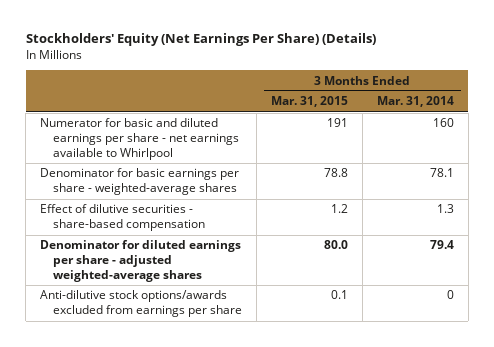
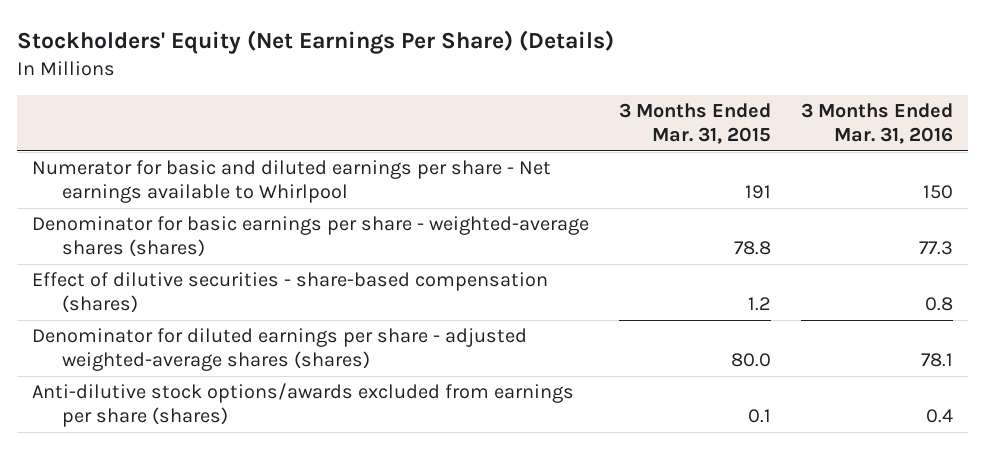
[376,96,454,108] Mar. 31, 2014 -> none
none -> [800,103,953,144] 3 Months Ended Mar. 31, 2016
[40,118,240,160] Numerator for basic and diluted earnings per share - net earnings available to Whirlpool -> [31,160,551,204] Numerator for basic and diluted earnings per share - Net earnings available to Whirlpool
[40,168,240,196] Denominator for basic earnings per share - weighted-average shares -> [31,216,589,258] Denominator for basic earnings per share - weighted-average shares (shares)
[40,204,206,232] Effect of dilutive securities - share-based compensation -> [31,272,548,314] Effect of dilutive securities - share-based compensation (shares)
[40,240,242,282] Denominator for diluted earnings per share - adjusted weighted-average shares -> [31,328,527,372] Denominator for diluted earnings per share - adjusted weighted-average shares (shares)
[40,290,243,318] Anti-dilutive stock options/awards excluded from earnings per share -> [31,383,574,428] Anti-dilutive stock options/awards excluded from earnings per share (shares)

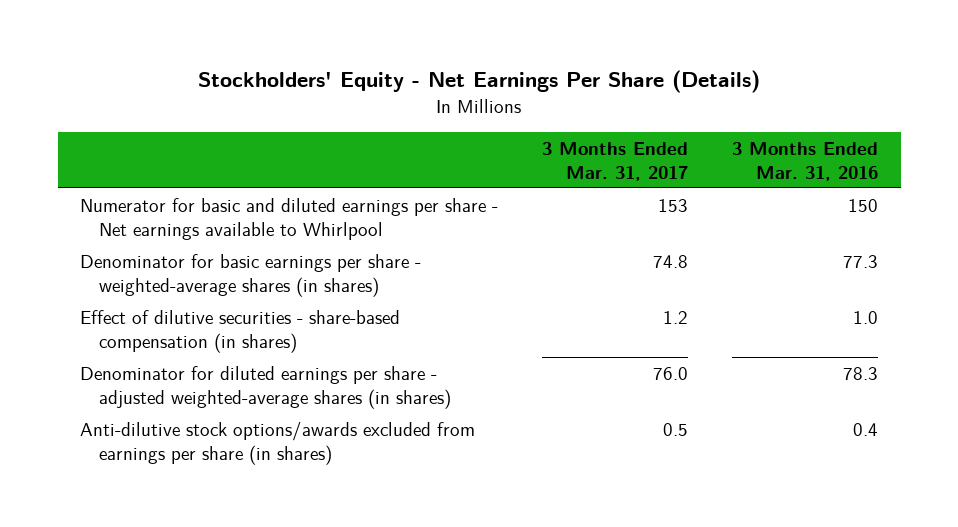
[16,29,614,54] Stockholders' Equity (Net Earnings Per Share) (Details) -> [198,70,761,94] Stockholders' Equity - Net Earnings Per Share (Details)
[618,103,771,144] 3 Months Ended Mar. 31, 2015 -> none
none -> [542,141,689,181] 3 Months Ended Mar. 31, 2017
[31,216,589,258] Denominator for basic earnings per share - weighted-average shares (shares) -> [79,253,421,297] Denominator for basic earnings per share - weighted-average shares (in shares)
[31,272,548,314] Effect of dilutive securities - share-based compensation (shares) -> [79,309,400,353] Effect of dilutive securities - share-based compensation (in shares)
[924,297,953,312] 0.8 -> [853,310,879,324] 1.0
[31,328,527,372] Denominator for diluted earnings per share - adjusted weighted-average shares (shares) -> [79,365,451,409] Denominator for diluted earnings per share - adjusted weighted-average shares (in shares)
[920,353,953,368] 78.1 -> [843,366,879,380] 78.3
[31,383,574,428] Anti-dilutive stock options/awards excluded from earnings per share (shares) -> [79,420,475,465] Anti-dilutive stock options/awards excluded from earnings per share (in shares)

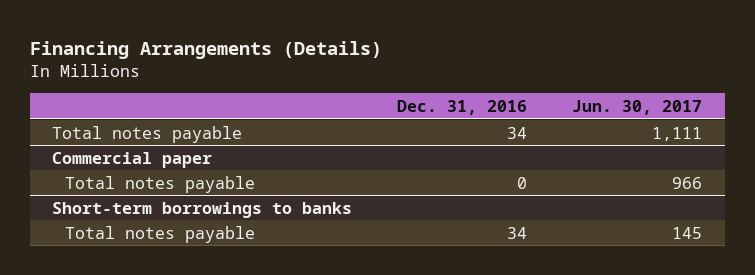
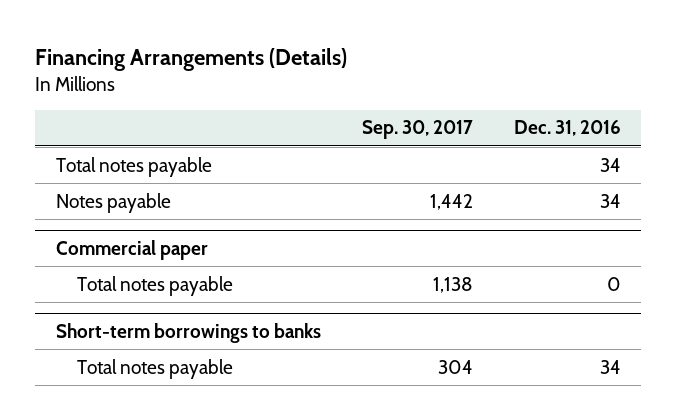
[572,100,703,116] Jun. 30, 2017 -> none
none -> [361,120,473,140] Sep. 30, 2017
none -> [55,192,171,213] Notes payable

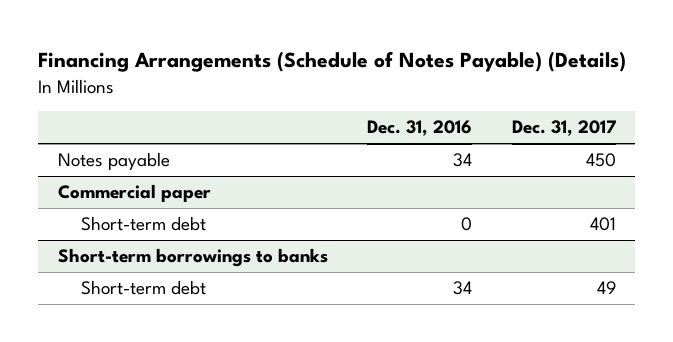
[35,47,348,71] Financing Arrangements (Details) -> [37,51,626,73] Financing Arrangements (Schedule of Notes Payable) (Details)
[361,120,473,140] Sep. 30, 2017 -> none
none -> [511,120,616,137] Dec. 31, 2017
[55,156,212,177] Total notes payable -> none
[77,275,234,296] Total notes payable -> [80,216,206,232] Short-term debt
[77,358,234,379] Total notes payable -> [80,280,206,296] Short-term debt

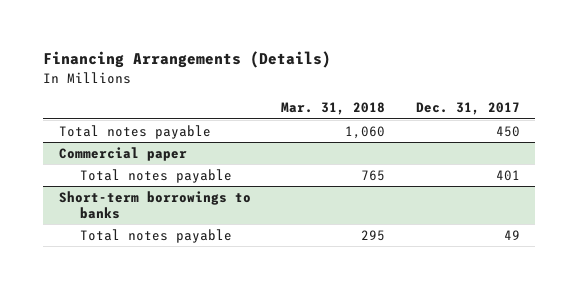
[37,51,626,73] Financing Arrangements (Schedule of Notes Payable) (Details) -> [43,51,332,69] Financing Arrangements (Details)
[367,120,473,137] Dec. 31, 2016 -> none
none -> [281,102,386,116] Mar. 31, 2018
[57,152,170,171] Notes payable -> [58,125,211,140] Total notes payable
[80,216,206,232] Short-term debt -> [80,169,233,184] Total notes payable
[80,280,206,296] Short-term debt -> [80,229,233,244] Total notes payable

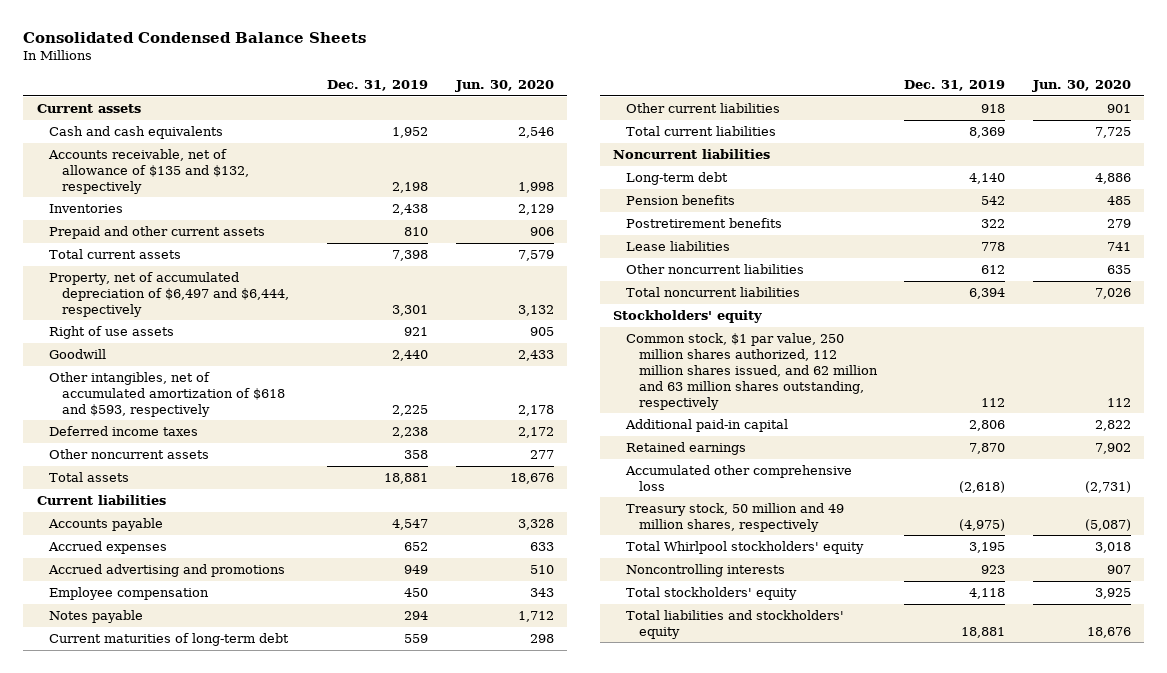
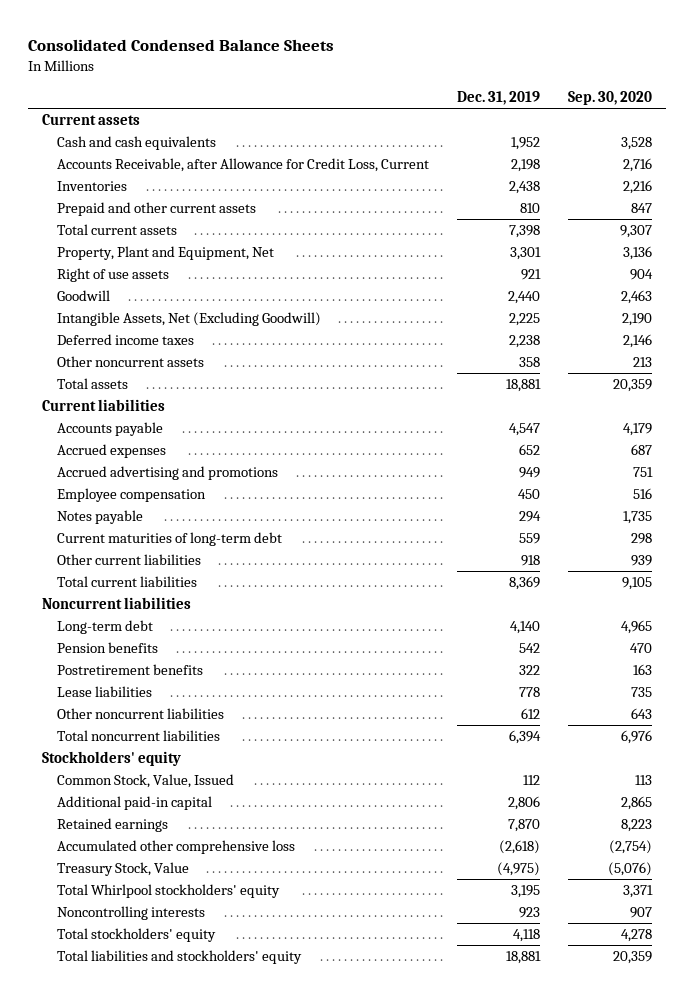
[454,80,554,93] Jun. 30, 2020 -> none
none -> [568,91,653,106] Sep. 30, 2020
[48,149,249,194] Accounts receivable, net of allowance of $135 and $132, respectively -> [57,158,430,173] Accounts Receivable, after Allowance for Credit Loss, Current
[49,272,289,317] Property, net of accumulated depreciation of $6,497 and $6,444, respectively -> [57,246,275,261] Property, Plant and Equipment, Net
[49,372,285,417] Other intangibles, net of accumulated amortization of $618 and $593, respectively -> [57,312,322,327] Intangible Assets, Net (Excluding Goodwill)
[626,333,878,410] Common stock, $1 par value, 250 million shares authorized, 112 million shares issued, and 62 million and 63 million shares outstanding, respectively -> [57,774,235,789] Common Stock, Value, Issued
[626,503,845,532] Treasury stock, 50 million and 49 million shares, respectively -> [57,862,190,877] Treasury Stock, Value

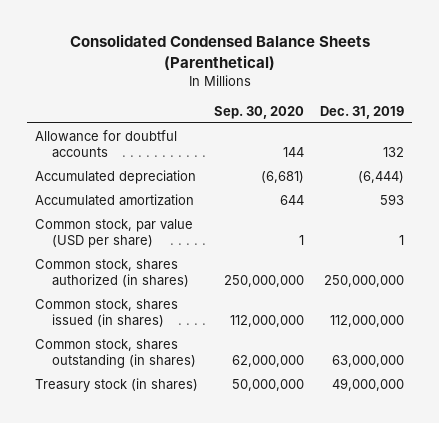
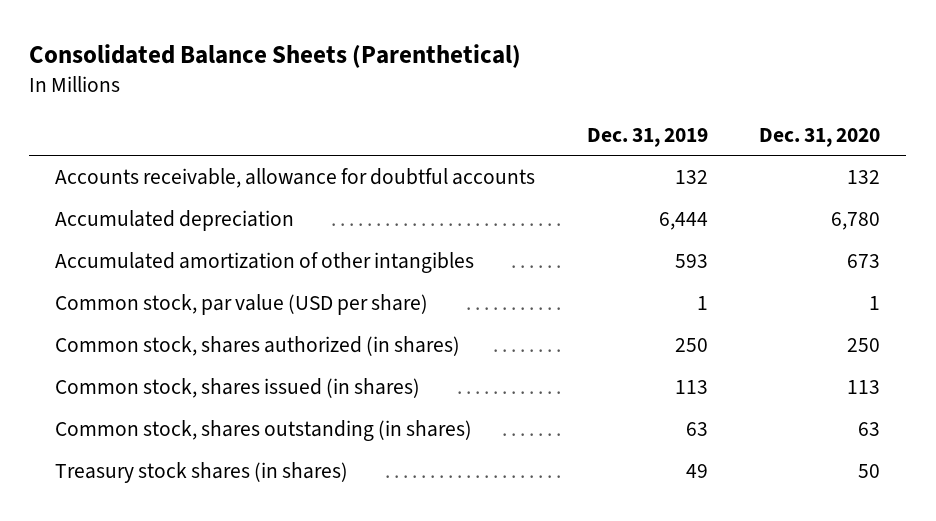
[69,34,370,70] Consolidated Condensed Balance Sheets (Parenthetical) -> [29,43,522,68] Consolidated Balance Sheets (Parenthetical)
[214,105,305,119] Sep. 30, 2020 -> none
none -> [759,127,881,147] Dec. 31, 2020
[34,129,177,158] Allowance for doubtful accounts -> [55,168,536,189] Accounts receivable, allowance for doubtful accounts
[358,170,405,183] (6,444) -> [658,212,708,231] 6,444
[34,193,194,206] Accumulated amortization -> [55,252,475,274] Accumulated amortization of other intangibles
[324,274,405,287] 250,000,000 -> [674,338,708,353] 250
[330,314,405,327] 112,000,000 -> [674,380,708,395] 113
[332,354,405,367] 63,000,000 -> [685,422,708,437] 63
[34,377,198,392] Treasury stock (in shares) -> [55,462,349,484] Treasury stock shares (in shares)
[332,377,405,391] 49,000,000 -> [685,464,708,479] 49

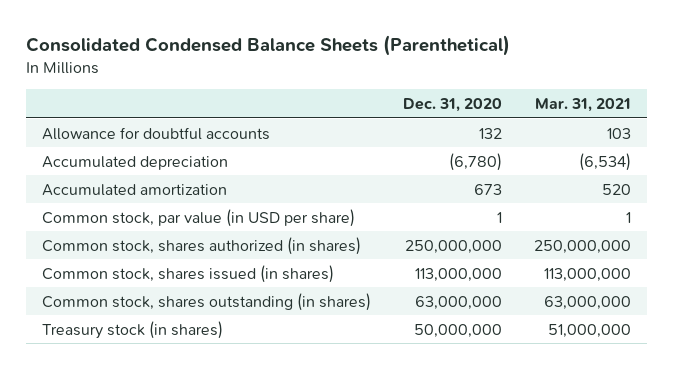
[29,43,522,68] Consolidated Balance Sheets (Parenthetical) -> [25,35,510,57] Consolidated Condensed Balance Sheets (Parenthetical)
[586,127,708,147] Dec. 31, 2019 -> none
none -> [534,97,631,112] Mar. 31, 2021
[55,168,536,189] Accounts receivable, allowance for doubtful accounts -> [41,126,270,140] Allowance for doubtful accounts
[831,212,881,231] 6,780 -> [448,152,502,171] (6,780)
[55,252,475,274] Accumulated amortization of other intangibles -> [41,183,227,196] Accumulated amortization
[55,294,429,316] Common stock, par value (USD per share) -> [41,208,355,227] Common stock, par value (in USD per share)
[847,338,881,353] 250 -> [404,239,502,254] 250,000,000
[847,380,881,395] 113 -> [414,267,502,282] 113,000,000
[858,422,881,437] 63 -> [414,295,502,310] 63,000,000
[55,462,349,484] Treasury stock shares (in shares) -> [41,320,223,339] Treasury stock (in shares)
[858,464,881,479] 50 -> [413,323,502,338] 50,000,000

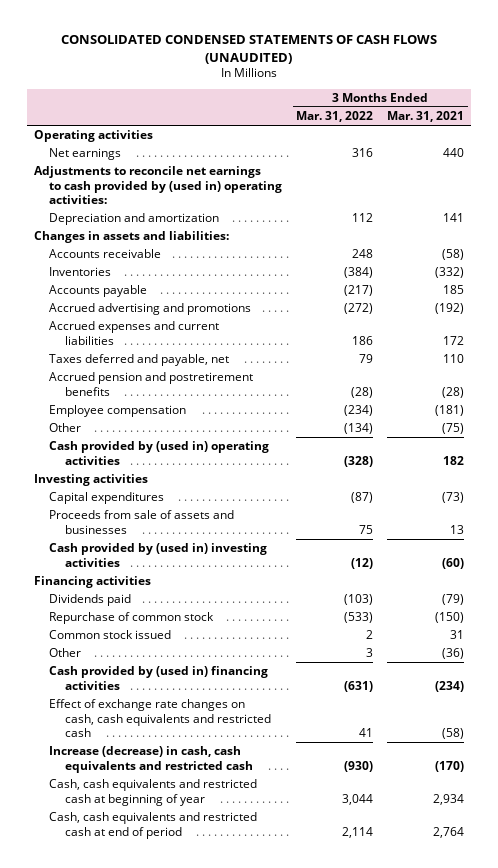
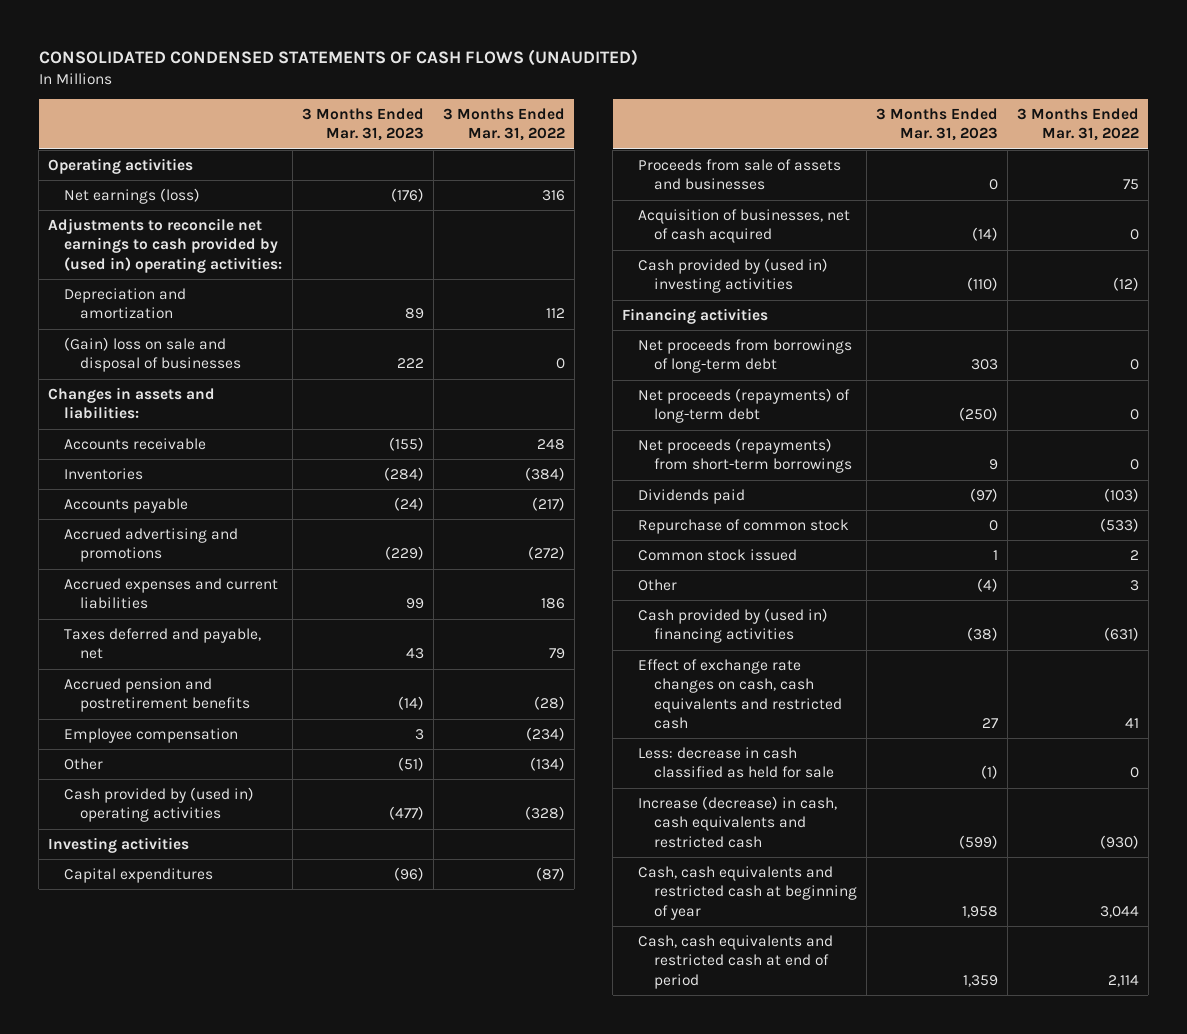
[387,110,465,122] Mar. 31, 2021 -> none
none -> [302,108,425,142] 3 Months Ended Mar. 31, 2023
[49,148,122,161] Net earnings -> [64,188,201,205] Net earnings (loss)
none -> [64,337,242,373] (Gain) loss on sale and disposal of businesses
none -> [638,209,851,244] Acquisition of businesses, net of cash acquired
none -> [638,339,853,374] Net proceeds from borrowings of long-term debt
none -> [638,388,851,424] Net proceeds (repayments) of long-term debt
none -> [638,438,853,474] Net proceeds (repayments) from short-term borrowings
none -> [638,747,835,779] Less: decrease in cash classified as held for sale

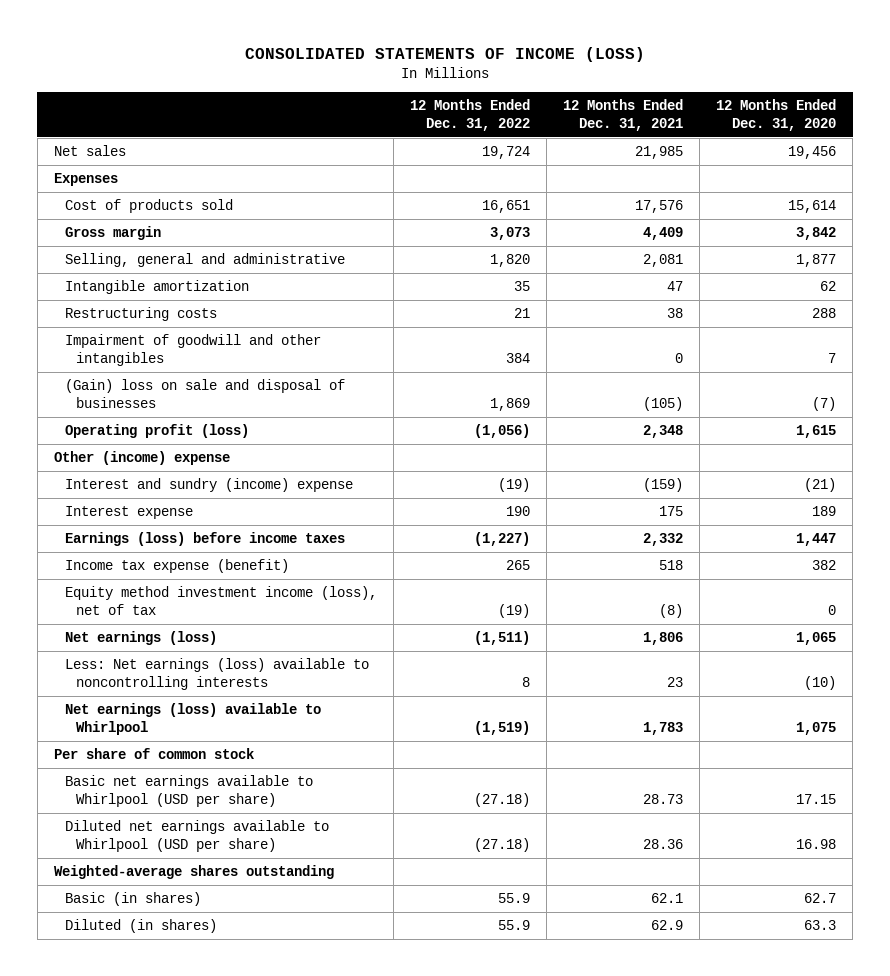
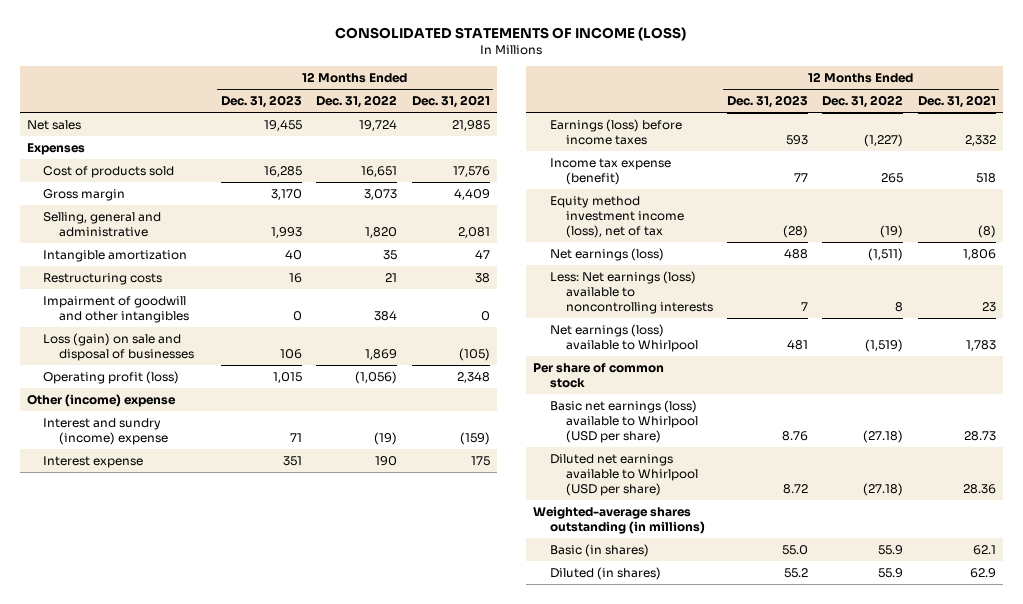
[716,98,837,131] 12 Months Ended Dec. 31, 2020 -> none
none -> [220,94,302,108] Dec. 31, 2023
[64,379,345,409] (Gain) loss on sale and disposal of businesses -> [43,332,195,361] Loss (gain) on sale and disposal of businesses
[64,775,313,808] Basic net earnings available to Whirlpool (USD per share) -> [549,399,698,443] Basic net earnings (loss) available to Whirlpool (USD per share)
[53,865,334,880] Weighted-average shares outstanding -> [533,505,705,534] Weighted-average shares outstanding (in millions)

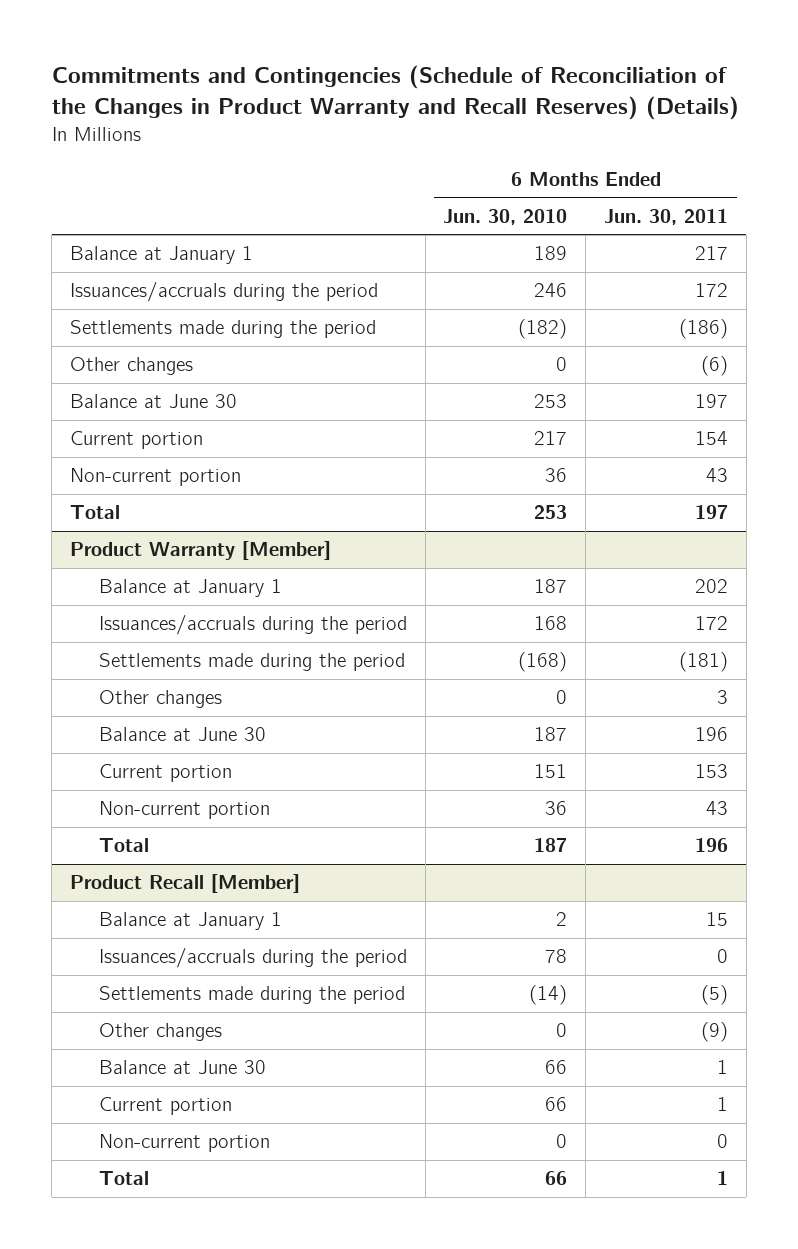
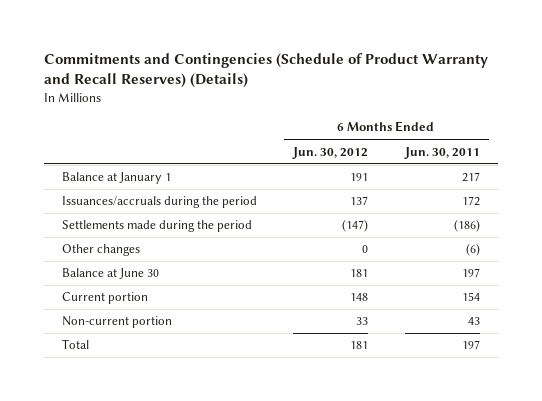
[51,64,739,121] Commitments and Contingencies (Schedule of Reconciliation of the Changes in Product Warranty and Recall Reserves) (Details) -> [43,53,488,89] Commitments and Contingencies (Schedule of Product Warranty and Recall Reserves) (Details)
[443,208,568,225] Jun. 30, 2010 -> none
none -> [292,146,369,159] Jun. 30, 2012
[70,541,332,561] Product Warranty [Member] -> none
[98,579,282,598] Balance at January 1 -> none
[98,615,407,636] Issuances/accruals during the period -> none
[98,653,405,672] Settlements made during the period -> none
[98,690,222,709] Other changes -> none
[98,727,266,742] Balance at June 30 -> none
[98,764,232,783] Current portion -> none
[98,801,270,820] Non-current portion -> none
[98,838,149,853] Total -> none
[70,874,301,894] Product Recall [Member] -> none
[98,912,282,931] Balance at January 1 -> none
[98,948,407,969] Issuances/accruals during the period -> none
[98,986,405,1005] Settlements made during the period -> none
[98,1023,222,1042] Other changes -> none
[98,1060,266,1075] Balance at June 30 -> none
[98,1097,232,1116] Current portion -> none
[98,1134,270,1153] Non-current portion -> none
[98,1171,149,1186] Total -> none

